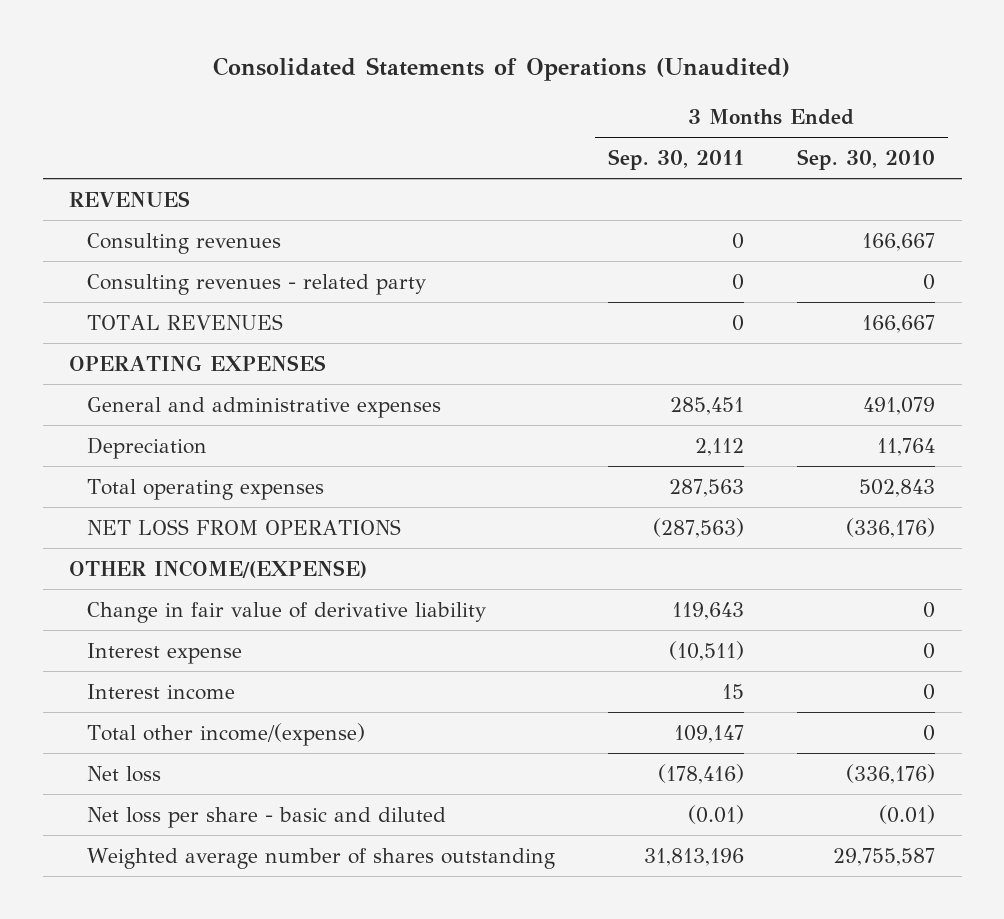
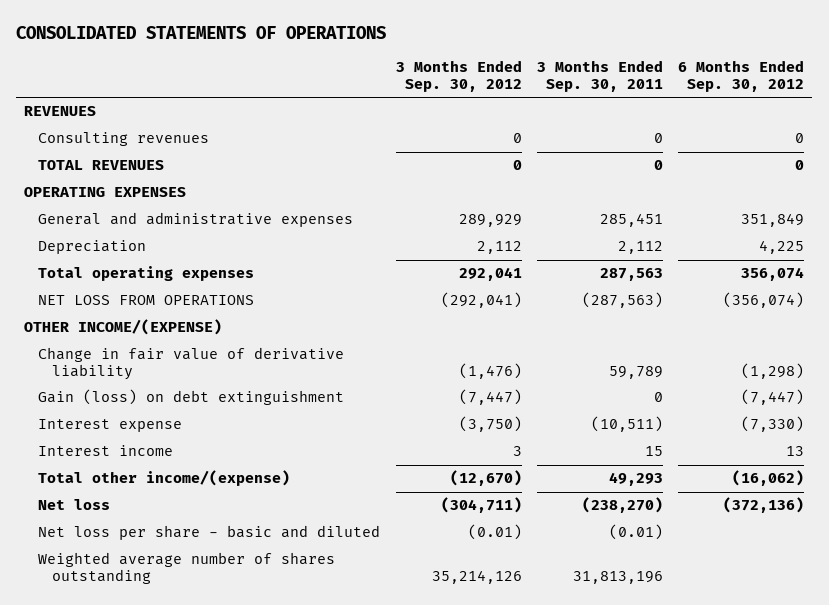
[213,57,791,82] Consolidated Statements of Operations (Unaudited) -> [16,26,387,40] CONSOLIDATED STATEMENTS OF OPERATIONS
[797,149,936,171] Sep. 30, 2010 -> none
none -> [395,60,522,93] 3 Months Ended Sep. 30, 2012
none -> [678,60,805,93] 6 Months Ended Sep. 30, 2012
[86,273,426,295] Consulting revenues - related party -> none
[671,601,744,620] 119,643 -> [609,366,664,380] 59,789
none -> [38,389,345,406] Gain (loss) on debt extinguishment
[673,724,744,743] 109,147 -> [609,472,664,487] 49,293
[657,763,744,784] (178,416) -> [582,497,664,514] (238,270)

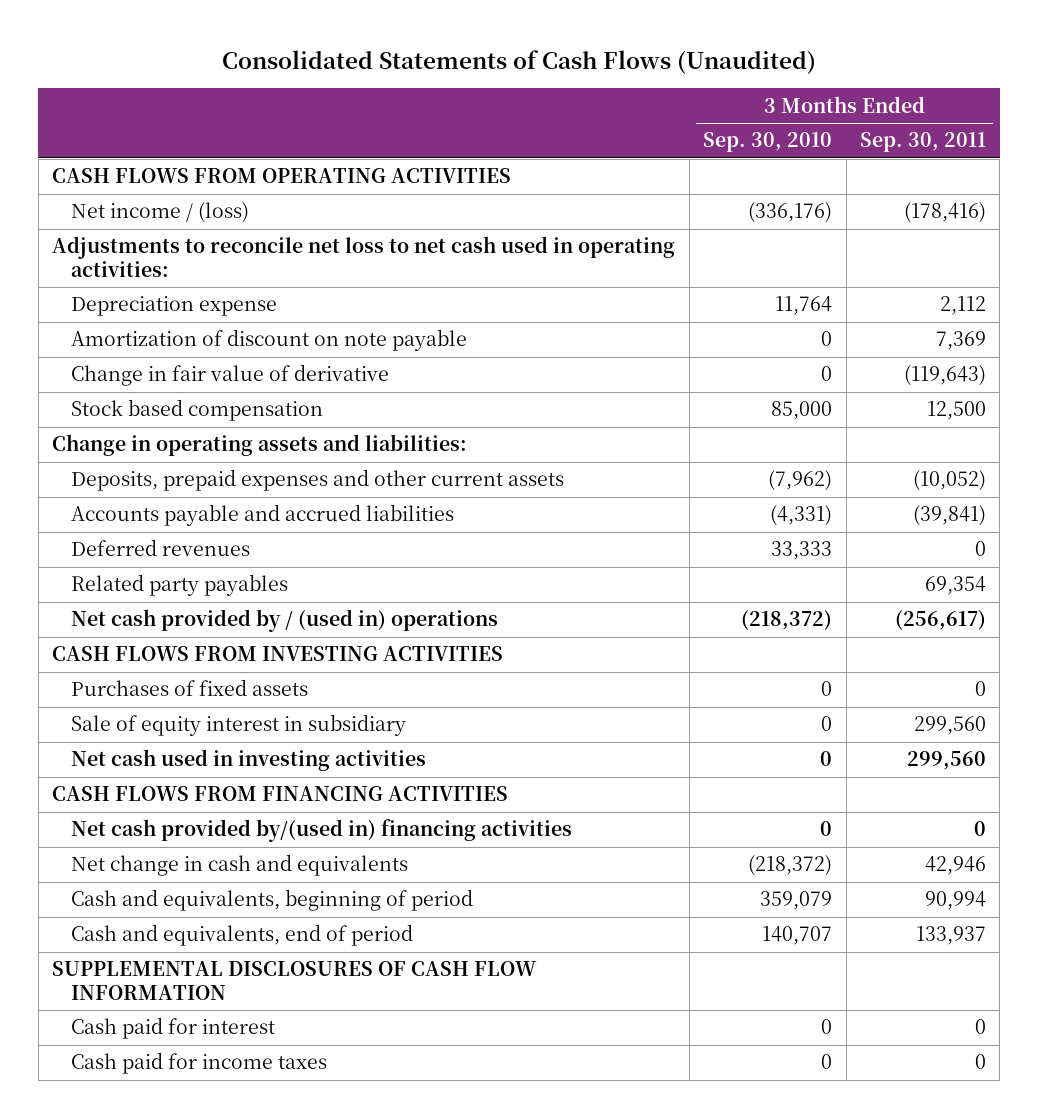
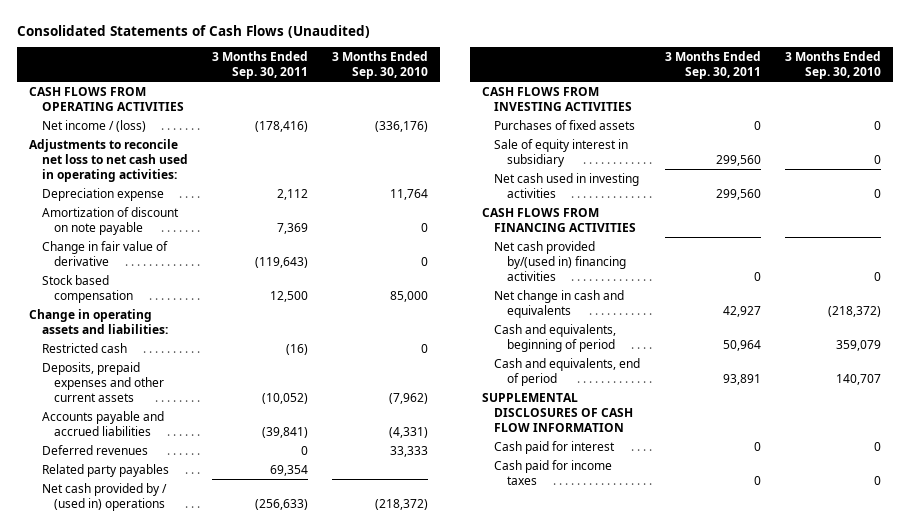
none -> [41,342,127,353] Restricted cash
[894,610,986,631] (256,617) -> [255,498,309,510] (256,633)
[924,856,986,876] 42,946 -> [722,305,761,317] 42,927
[924,891,986,911] 90,994 -> [722,339,761,351] 50,964
[915,926,986,946] 133,937 -> [722,373,761,385] 93,891

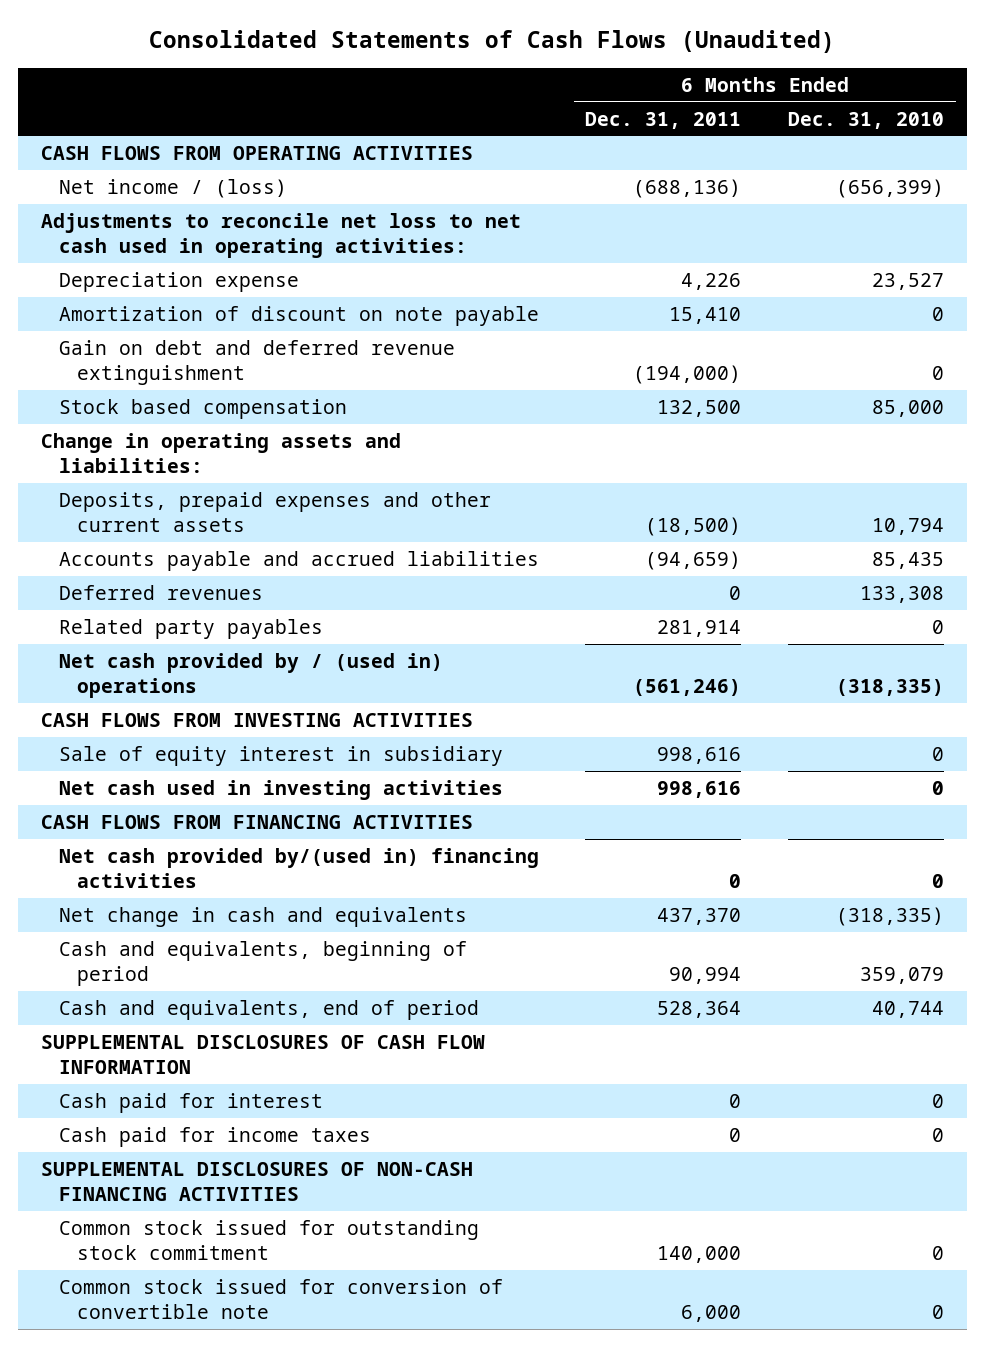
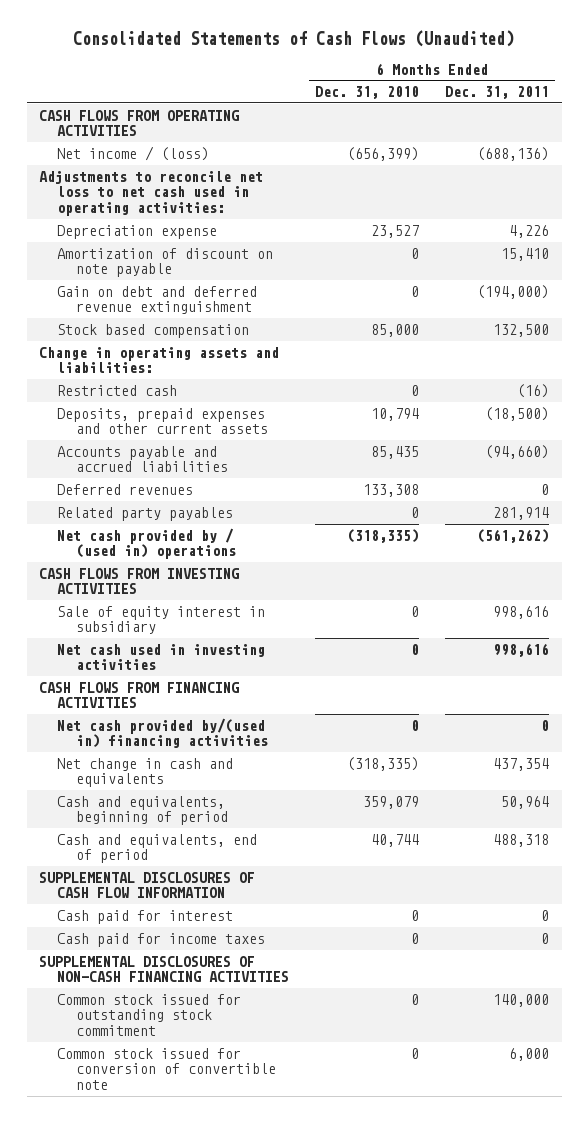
none -> [57,384,178,396] Restricted cash
[645,550,742,570] (94,659) -> [484,444,549,459] (94,660)
[633,678,742,696] (561,246) -> [476,528,549,543] (561,262)
[657,907,742,925] 437,370 -> [492,757,549,771] 437,354
[669,966,742,984] 90,994 -> [500,795,549,809] 50,964
[657,1000,742,1018] 528,364 -> [492,833,549,847] 488,318

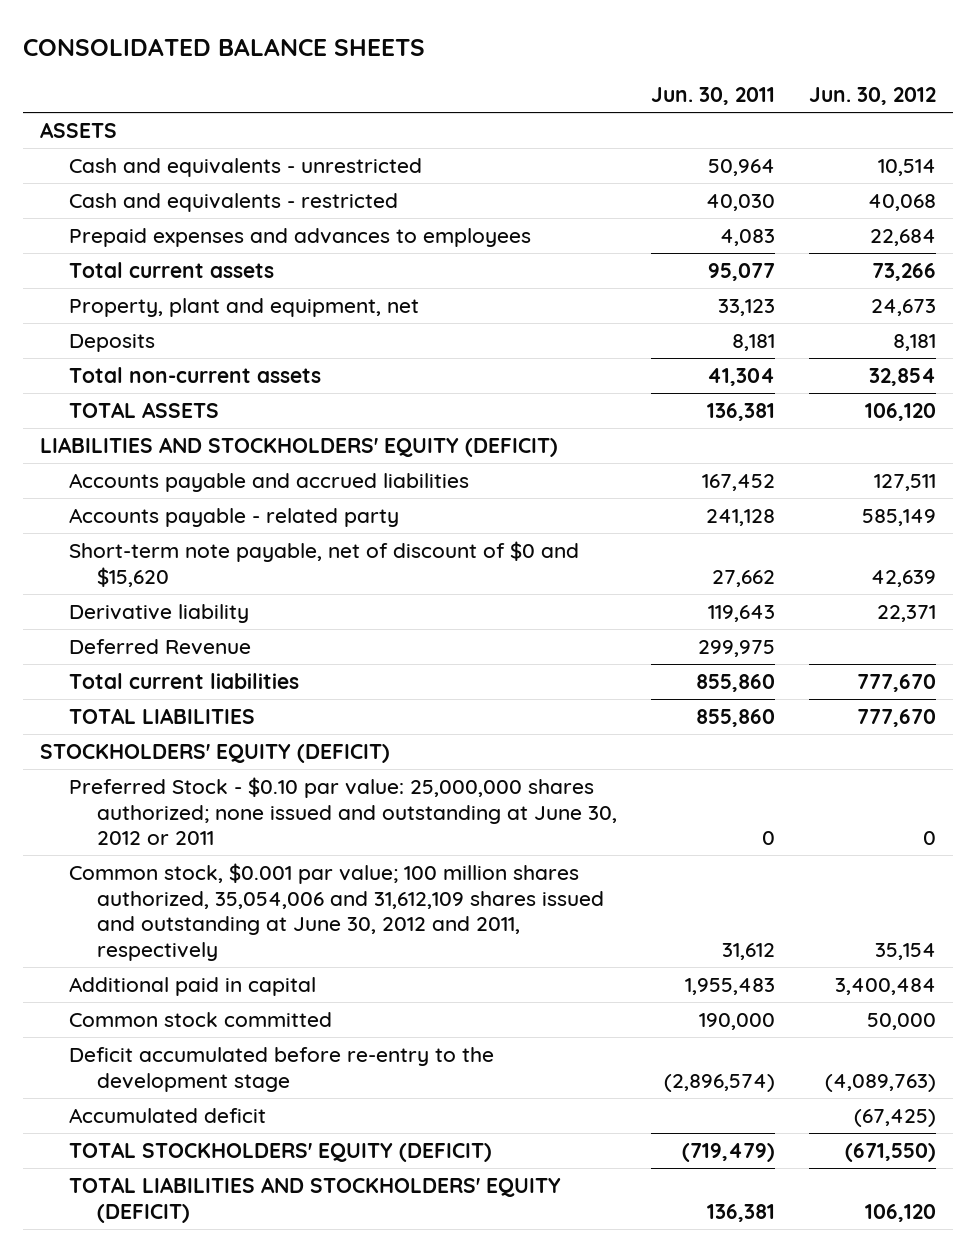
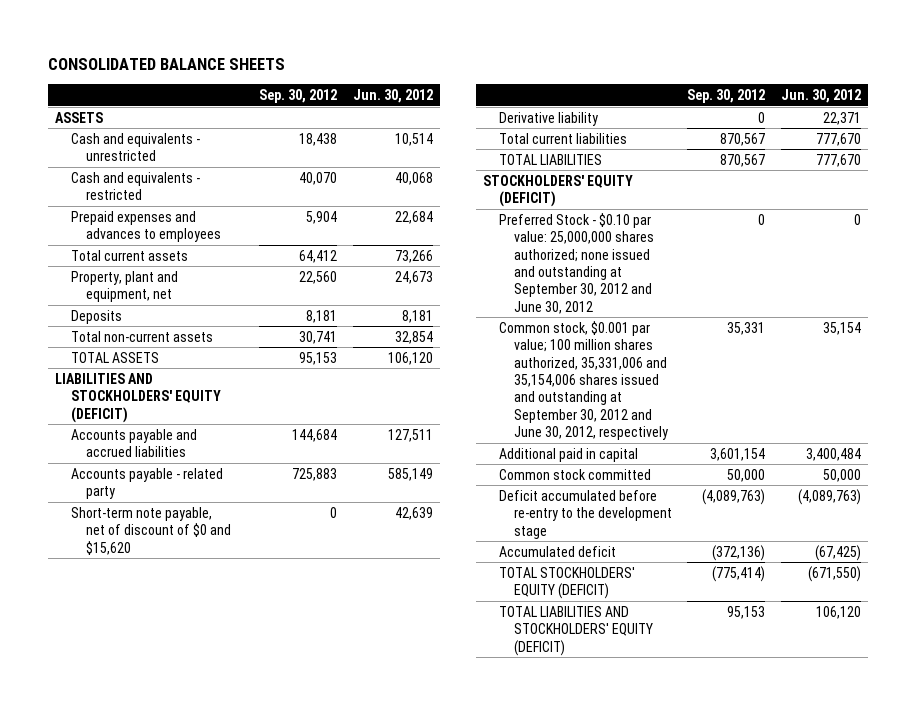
[651,87,776,106] Jun. 30, 2011 -> none
none -> [259,88,338,103] Sep. 30, 2012
[68,639,251,656] Deferred Revenue -> none
[68,777,617,846] Preferred Stock - $0.10 par value: 25,000,000 shares authorized; none issued and outstanding at June 30, 2012 or 2011 -> [498,212,655,314] Preferred Stock - $0.10 par value: 25,000,000 shares authorized; none issued and outstanding at September 30, 2012 and June 30, 2012
[68,863,604,961] Common stock, $0.001 par value; 100 million shares authorized, 35,054,006 and 31,612,109 shares issued and outstanding at June 30, 2012 and 2011, respectively -> [498,320,669,440] Common stock, $0.001 par value; 100 million shares authorized, 35,331,006 and 35,154,006 shares issued and outstanding at September 30, 2012 and June 30, 2012, respectively

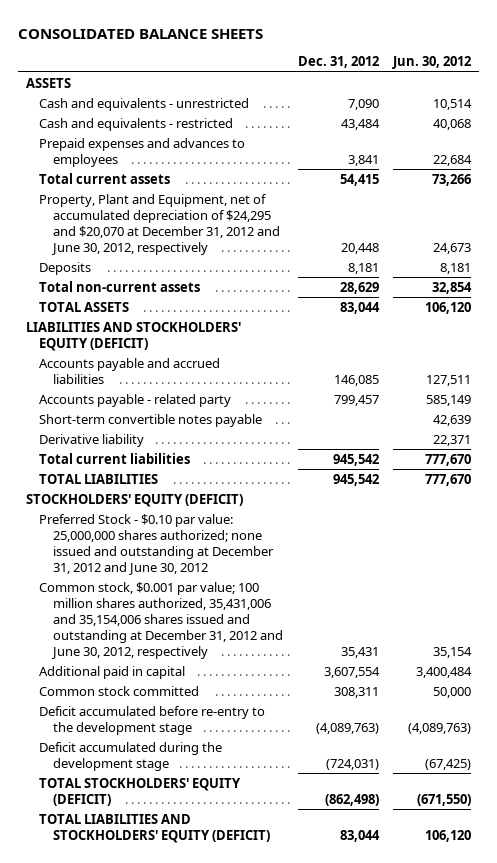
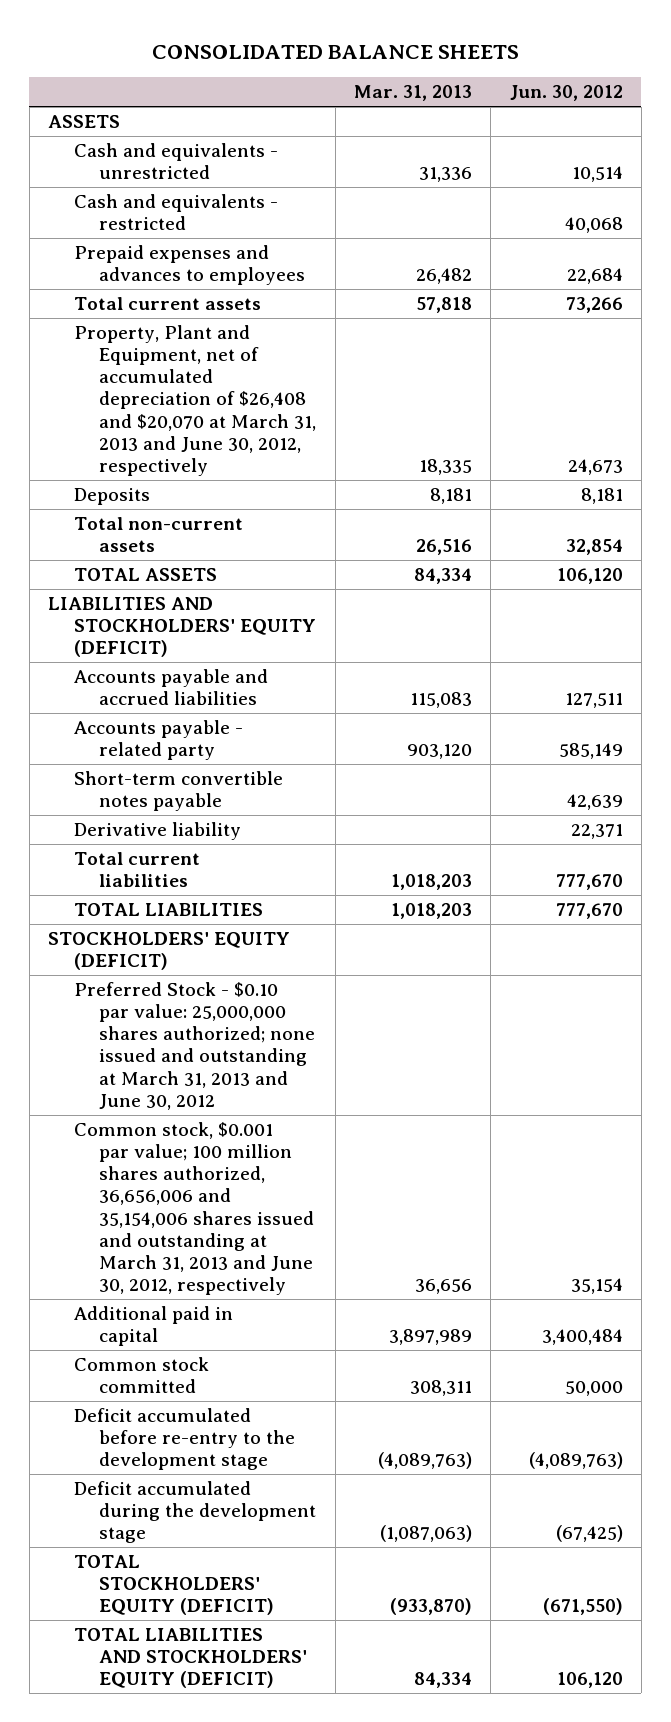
[297,56,379,69] Dec. 31, 2012 -> none
none -> [354,85,473,102] Mar. 31, 2013
[39,193,280,255] Property, Plant and Equipment, net of accumulated depreciation of $24,295 and $20,070 at December 31, 2012 and June 30, 2012, respectively -> [73,324,317,477] Property, Plant and Equipment, net of accumulated depreciation of $26,408 and $20,070 at March 31, 2013 and June 30, 2012, respectively
[39,513,274,575] Preferred Stock - $0.10 par value: 25,000,000 shares authorized; none issued and outstanding at December 31, 2012 and June 30, 2012 -> [73,981,316,1110] Preferred Stock - $0.10 par value: 25,000,000 shares authorized; none issued and outstanding at March 31, 2013 and June 30, 2012
[39,581,283,659] Common stock, $0.001 par value; 100 million shares authorized, 35,431,006 and 35,154,006 shares issued and outstanding at December 31, 2012 and June 30, 2012, respectively -> [73,1121,315,1296] Common stock, $0.001 par value; 100 million shares authorized, 36,656,006 and 35,154,006 shares issued and outstanding at March 31, 2013 and June 30, 2012, respectively

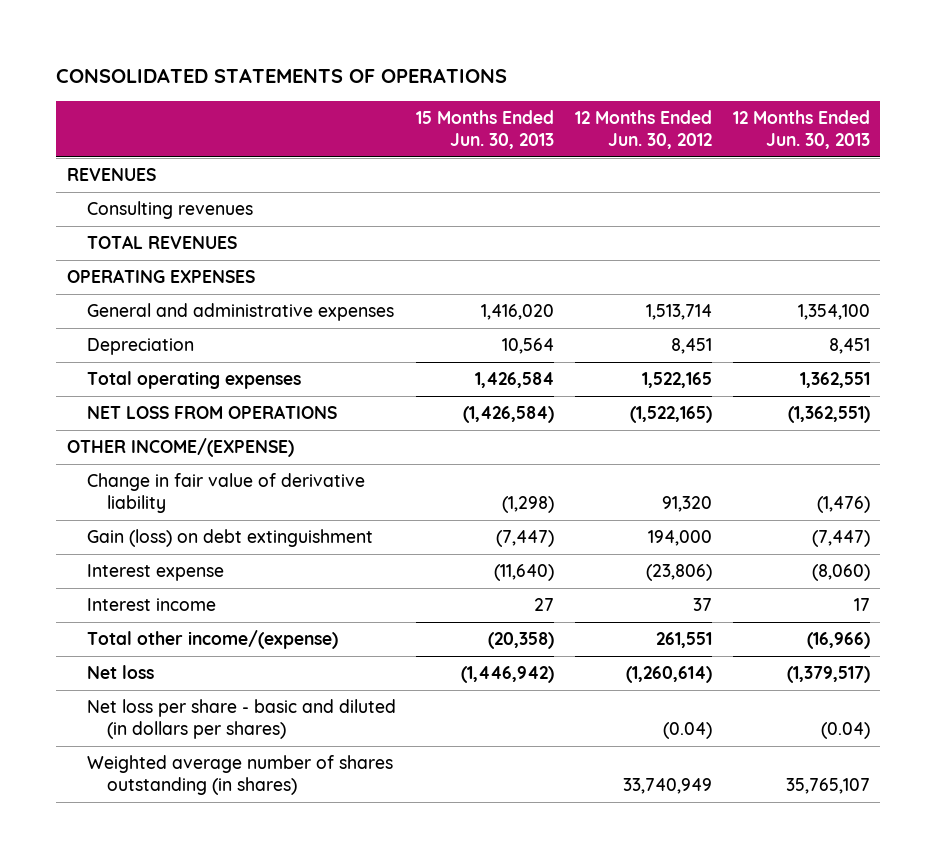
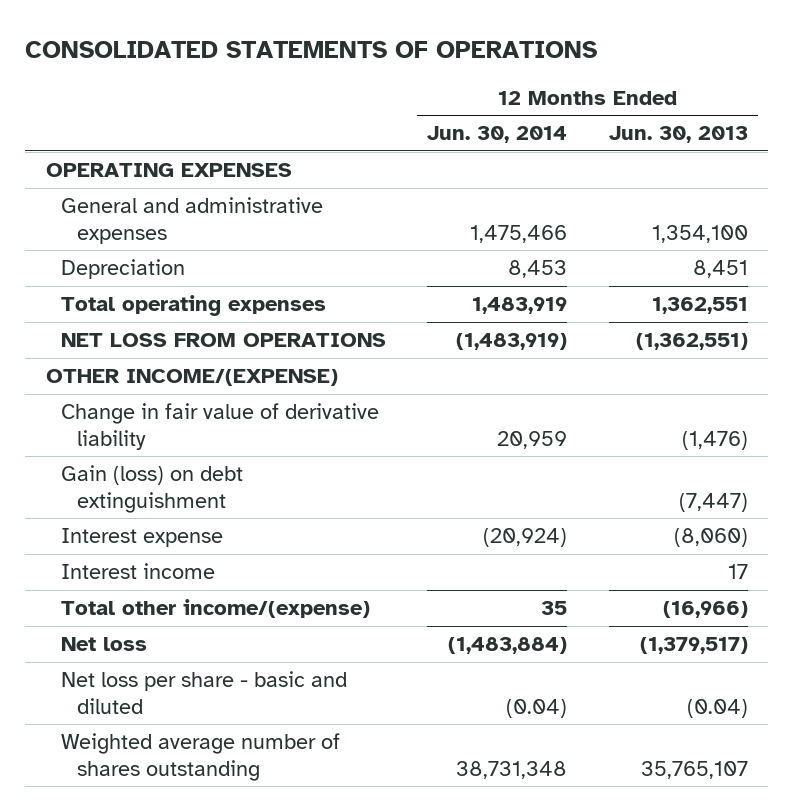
[416,109,555,149] 15 Months Ended Jun. 30, 2013 -> none
[575,109,713,149] 12 Months Ended Jun. 30, 2012 -> none
none -> [427,126,568,144] Jun. 30, 2014
[66,168,156,182] REVENUES -> none
[86,201,253,220] Consulting revenues -> none
[86,235,237,250] TOTAL REVENUES -> none
[86,699,396,740] Net loss per share - basic and diluted (in dollars per shares) -> [61,671,348,714] Net loss per share - basic and diluted
[86,755,393,796] Weighted average number of shares outstanding (in shares) -> [61,733,341,781] Weighted average number of shares outstanding

